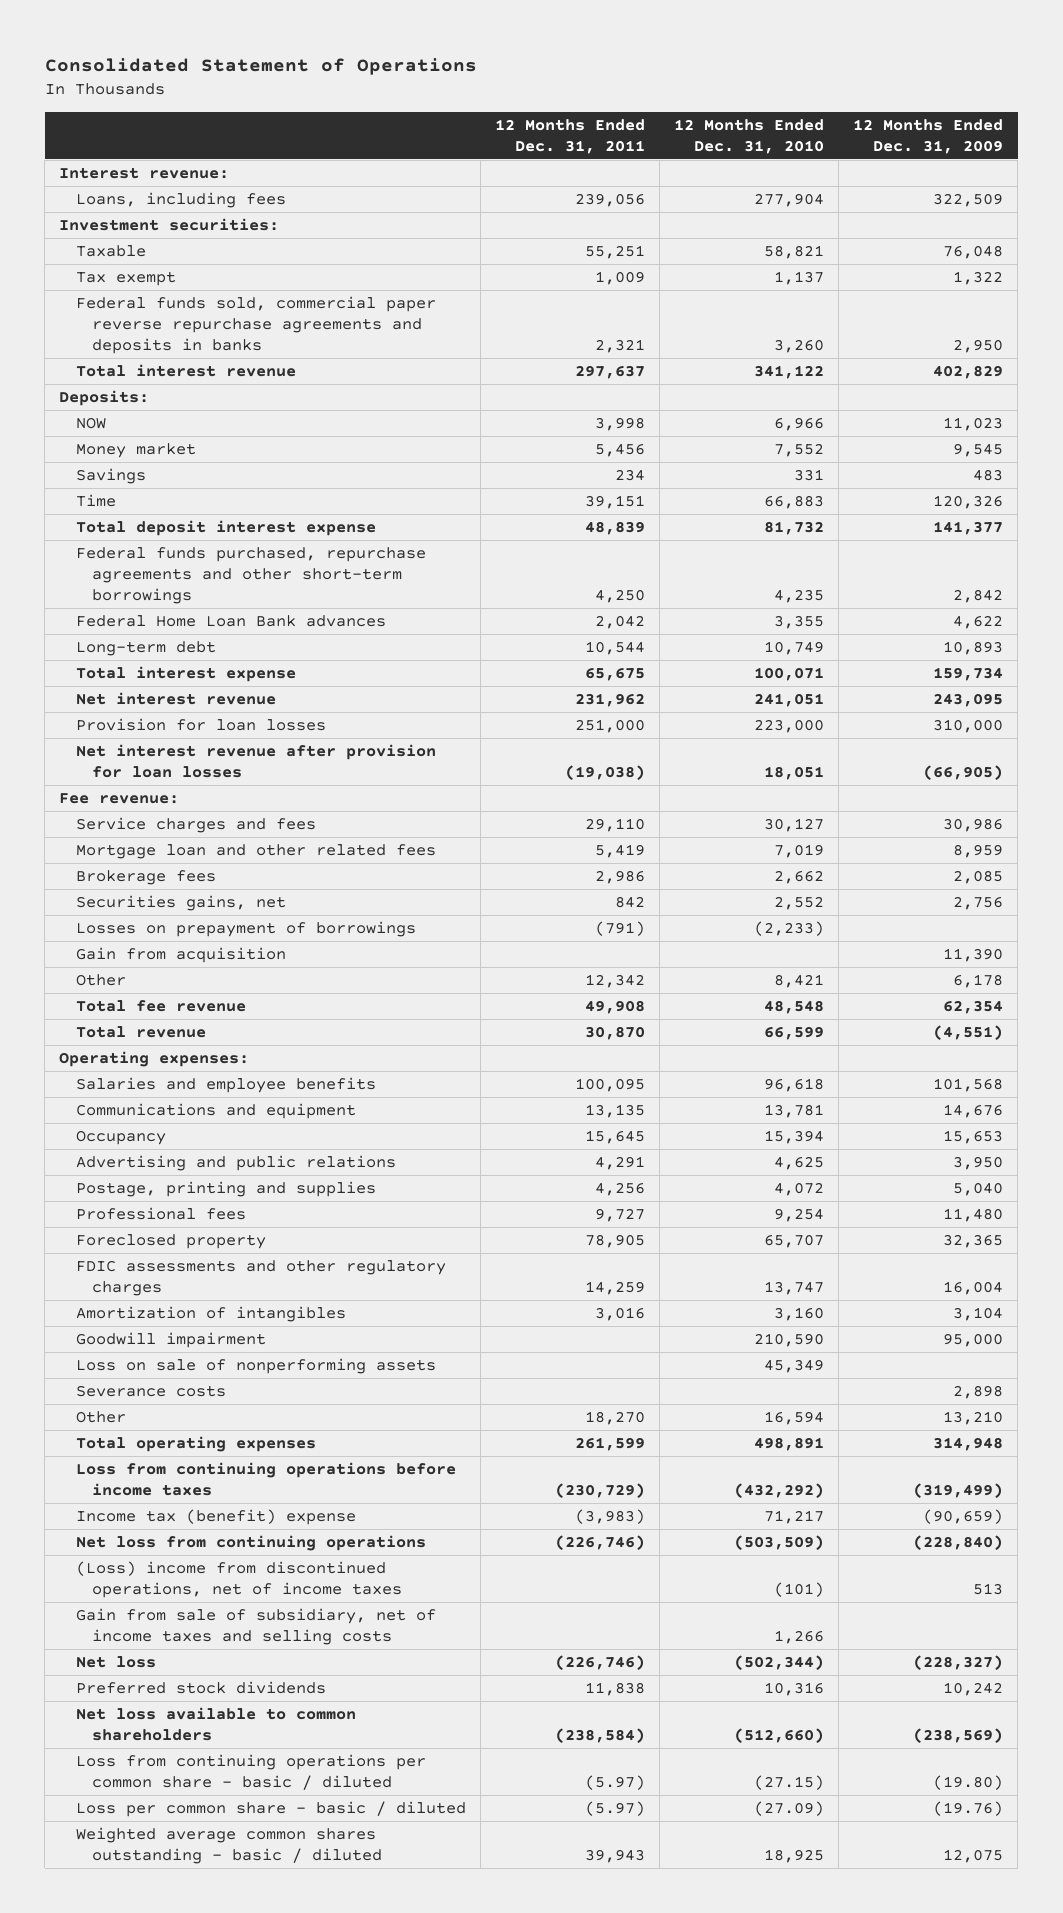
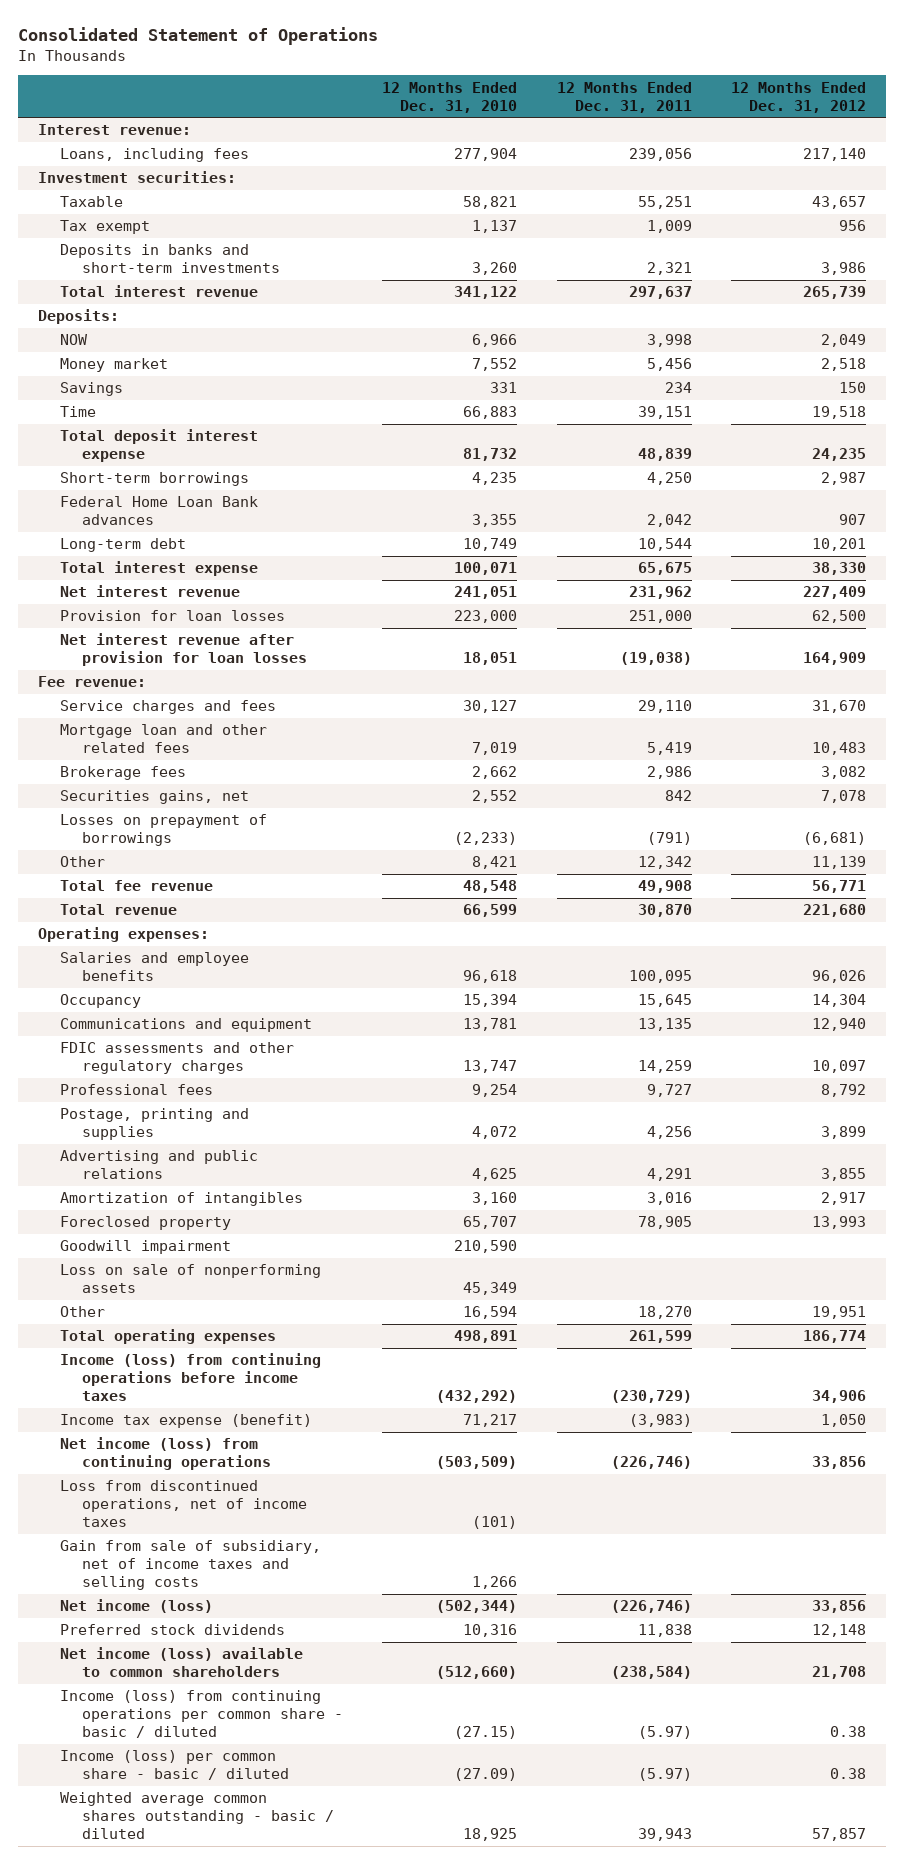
[853,118,1004,154] 12 Months Ended Dec. 31, 2009 -> none
none -> [731,81,867,113] 12 Months Ended Dec. 31, 2012
[75,296,436,355] Federal funds sold, commercial paper reverse repurchase agreements and deposits in banks -> [59,244,280,274] Deposits in banks and short-term investments
[75,547,426,605] Federal funds purchased, repurchase agreements and other short-term borrowings -> [59,472,249,487] Short-term borrowings
[75,947,286,964] Gain from acquisition -> none
[75,1103,356,1120] Communications and equipment -> [59,1018,312,1033] Communications and equipment
[75,1207,246,1221] Professional fees -> [59,1084,213,1096] Professional fees
[75,1181,376,1198] Postage, printing and supplies -> [59,1108,249,1141] Postage, printing and supplies
[75,1155,396,1172] Advertising and public relations -> [59,1150,258,1180] Advertising and public relations
[75,1234,266,1250] Foreclosed property -> [59,1216,231,1231] Foreclosed property
[75,1385,226,1398] Severance costs -> none
[75,1462,456,1497] Loss from continuing operations before income taxes -> [59,1353,321,1402] Income (loss) from continuing operations before income taxes
[75,1509,356,1526] Income tax (benefit) expense -> [59,1414,312,1429] Income tax expense (benefit)
[75,1535,426,1552] Net loss from continuing operations -> [59,1437,271,1471] Net income (loss) from continuing operations
[75,1561,403,1599] (Loss) income from discontinued operations, net of income taxes -> [59,1480,307,1528] Loss from discontinued operations, net of income taxes
[75,1656,156,1669] Net loss -> [59,1599,213,1614] Net income (loss)
[75,1707,356,1742] Net loss available to common shareholders -> [59,1647,303,1678] Net income (loss) available to common shareholders
[75,1754,426,1791] Loss from continuing operations per common share - basic / diluted -> [59,1690,343,1739] Income (loss) from continuing operations per common share - basic / diluted
[75,1801,466,1818] Loss per common share - basic / diluted -> [59,1750,289,1781] Income (loss) per common share - basic / diluted

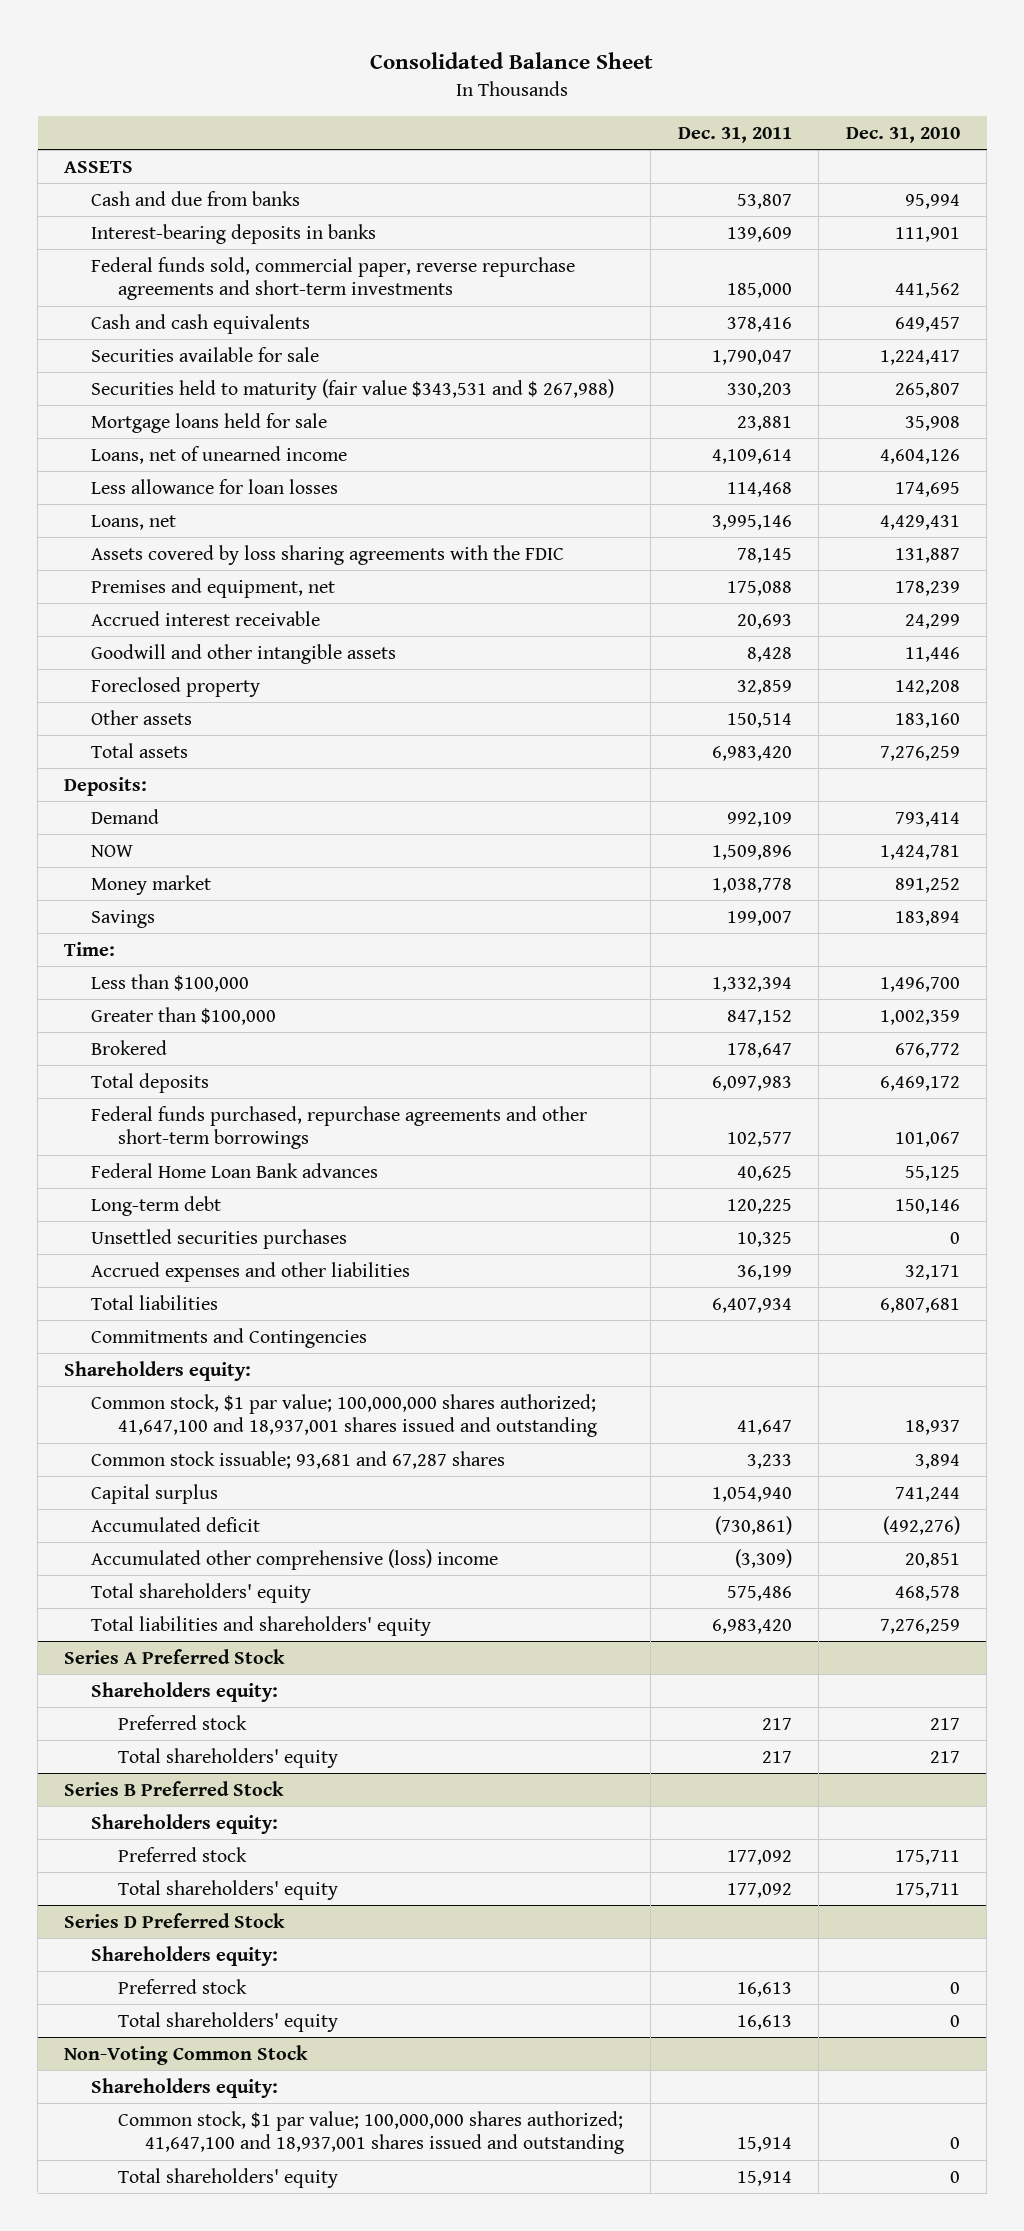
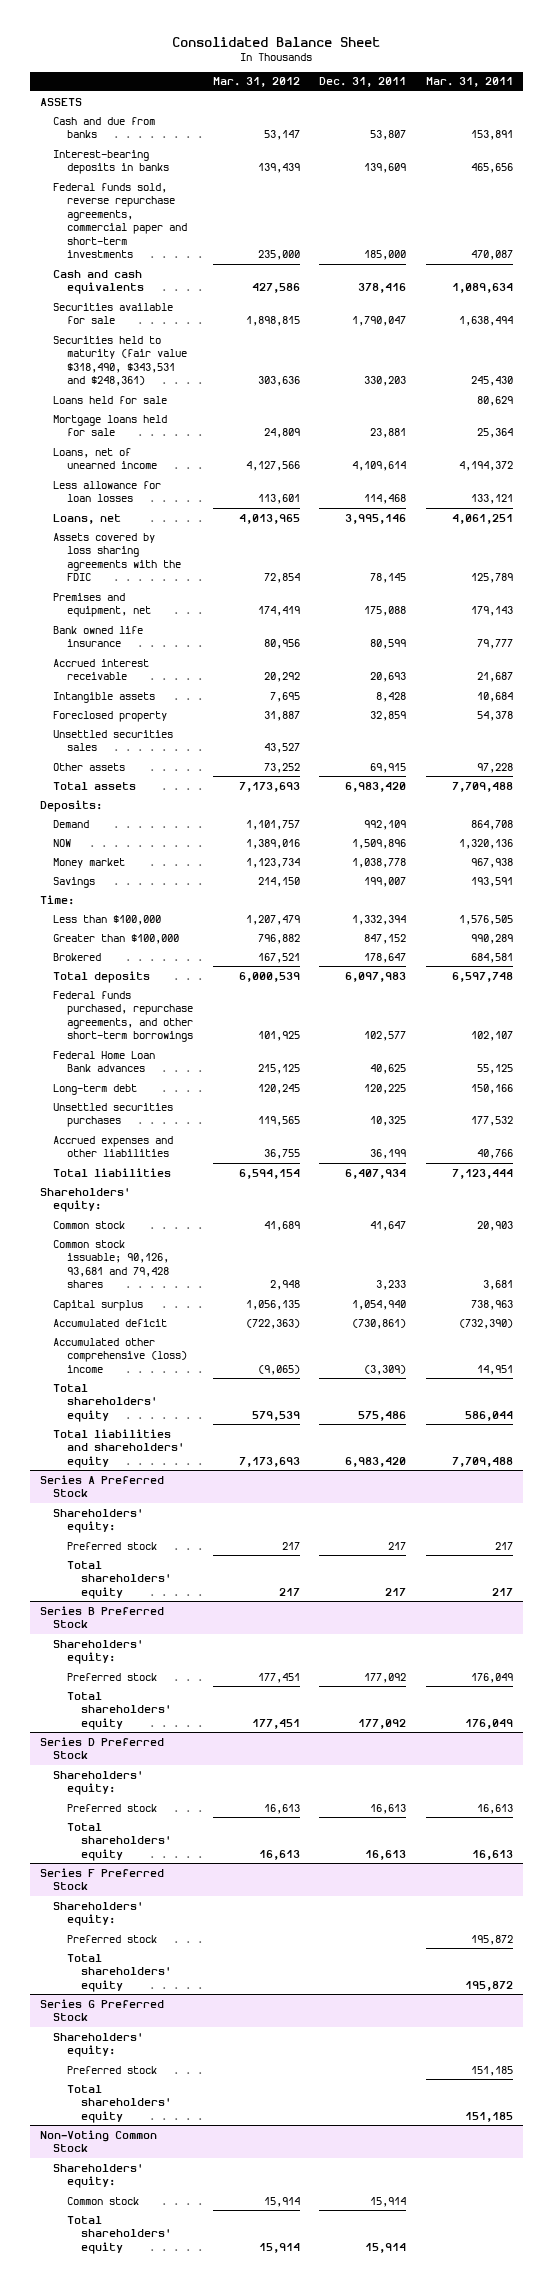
[845,126,960,143] Dec. 31, 2010 -> none
none -> [212,77,300,88] Mar. 31, 2012
none -> [425,77,513,88] Mar. 31, 2011
[91,256,576,301] Federal funds sold, commercial paper, reverse repurchase agreements and short-term investments -> [53,182,188,259] Federal funds sold, reverse repurchase agreements, commercial paper and short-term investments
[91,378,615,400] Securities held to maturity (fair value $343,531 and $ 267,988) -> [53,335,188,387] Securities held to maturity (fair value $318,490, $343,531 and $248,361)
none -> [53,395,168,404] Loans held for sale
none -> [53,625,144,648] Bank owned life insurance
[91,643,397,664] Goodwill and other intangible assets -> [53,691,156,703] Intangible assets
none -> [53,729,174,752] Unsettled securities sales
[726,712,792,728] 150,514 -> [370,762,407,773] 69,915
[91,1105,588,1150] Federal funds purchased, repurchase agreements and other short-term borrowings -> [53,990,194,1043] Federal funds purchased, repurchase agreements, and other short-term borrowings
[91,1327,368,1348] Commitments and Contingencies -> none
[64,1360,252,1381] Shareholders equity: -> [39,1186,130,1213] Shareholders' equity:
[91,1393,598,1438] Common stock, $1 par value; 100,000,000 shares authorized; 41,647,100 and 18,937,001 shares issued and outstanding -> [53,1220,126,1229] Common stock
[91,1450,506,1469] Common stock issuable; 93,681 and 67,287 shares -> [53,1239,170,1289] Common stock issuable; 90,126, 93,681 and 79,428 shares
[91,1681,279,1702] Shareholders equity: -> [53,1507,144,1534] Shareholders' equity:
[91,1813,279,1834] Shareholders equity: -> [53,1638,144,1665] Shareholders' equity:
[91,1945,279,1966] Shareholders equity: -> [53,1769,144,1796] Shareholders' equity:
none -> [39,1867,164,1891] Series F Preferred Stock
none -> [53,1900,144,1927] Shareholders' equity:
none -> [67,1934,158,1943] Preferred stock
none -> [67,1953,171,1992] Total shareholders' equity
none -> [39,1998,164,2022] Series G Preferred Stock
none -> [53,2031,144,2058] Shareholders' equity:
none -> [67,2065,158,2074] Preferred stock
none -> [67,2084,171,2123] Total shareholders' equity
[91,2077,279,2098] Shareholders equity: -> [53,2162,144,2189] Shareholders' equity:
[118,2110,625,2155] Common stock, $1 par value; 100,000,000 shares authorized; 41,647,100 and 18,937,001 shares issued and outstanding -> [67,2196,140,2205] Common stock

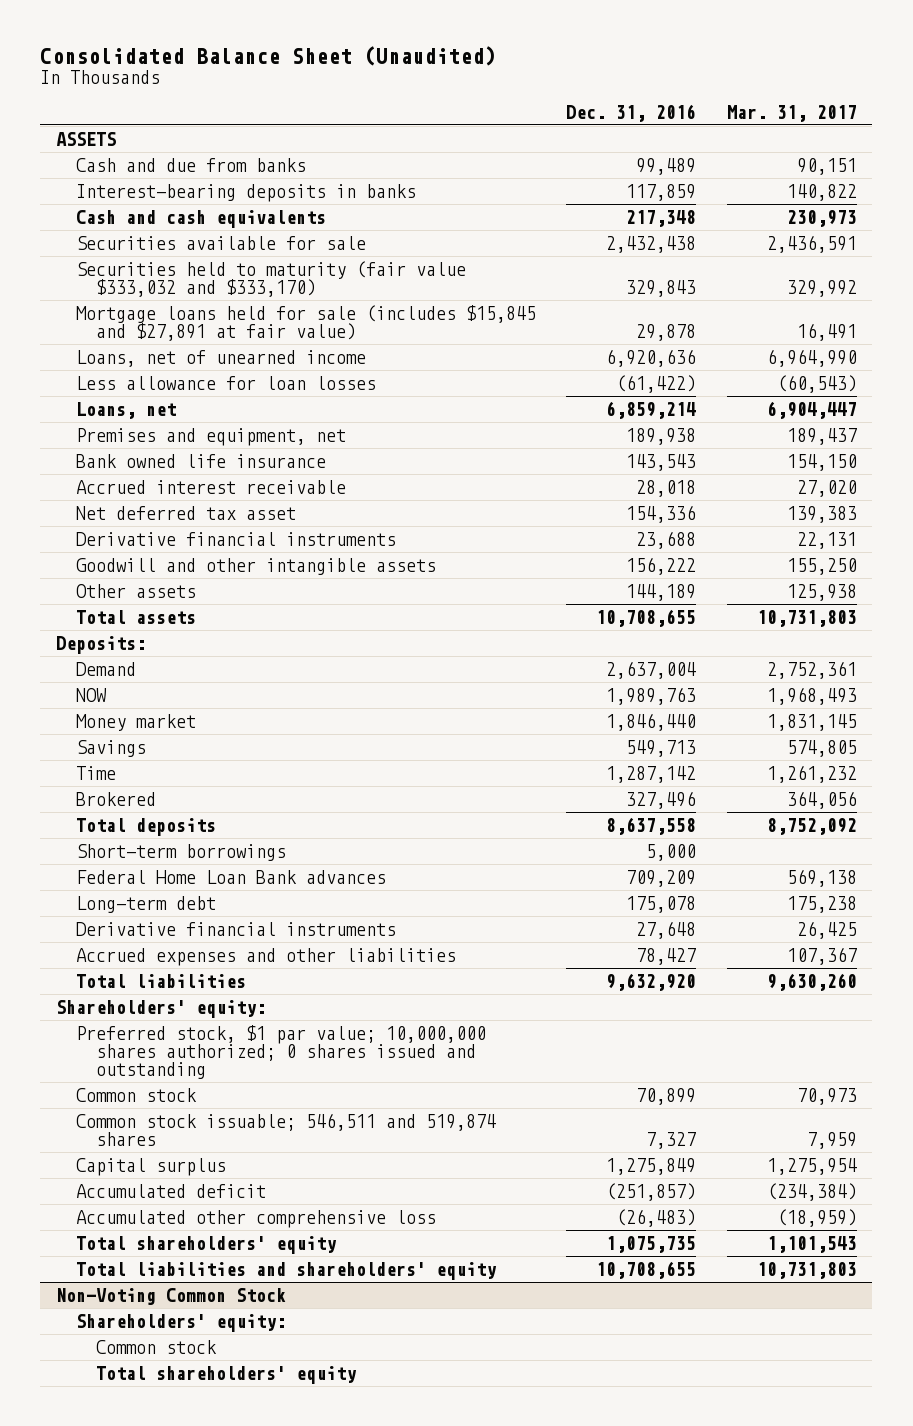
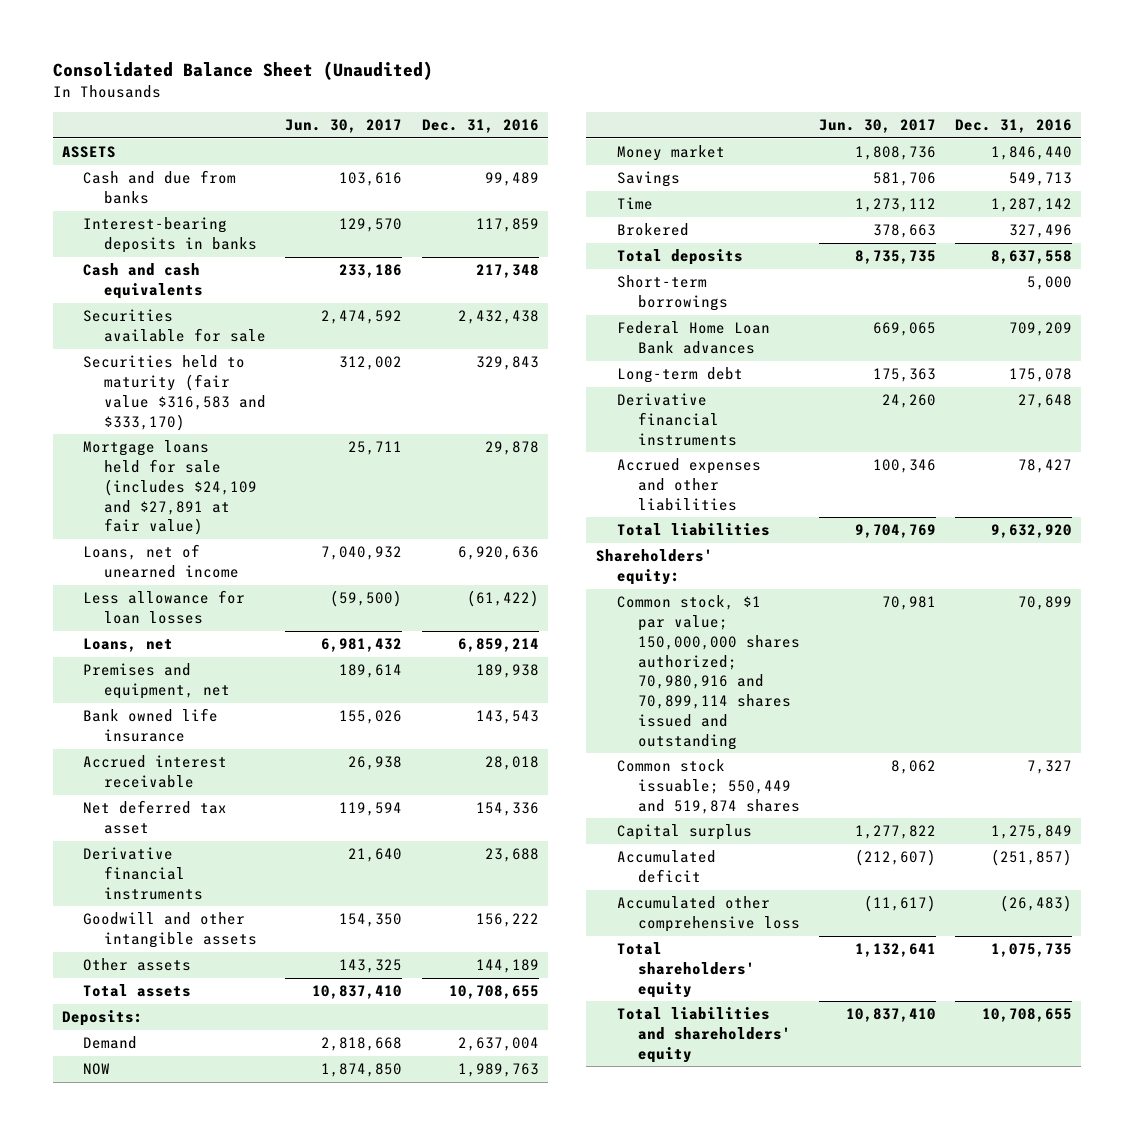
[727,104,858,122] Mar. 31, 2017 -> none
none -> [285,119,403,134] Jun. 30, 2017
[75,260,466,297] Securities held to maturity (fair value $333,032 and $333,170) -> [83,355,267,431] Securities held to maturity (fair value $316,583 and $333,170)
[75,304,536,341] Mortgage loans held for sale (includes $15,845 and $27,891 at fair value) -> [83,440,258,536] Mortgage loans held for sale (includes $24,109 and $27,891 at fair value)
[75,1024,486,1079] Preferred stock, $1 par value; 10,000,000 shares authorized; 0 shares issued and outstanding -> none
[75,1087,197,1102] Common stock -> [616,595,800,750] Common stock, $1 par value; 150,000,000 shares authorized; 70,980,916 and 70,899,114 shares issued and outstanding
[75,1112,496,1146] Common stock issuable; 546,511 and 519,874 shares -> [616,759,800,814] Common stock issuable; 550,449 and 519,874 shares
[55,1287,286,1305] Non-Voting Common Stock -> none
[75,1313,286,1332] Shareholders' equity: -> none
[95,1339,217,1354] Common stock -> none
[95,1365,357,1384] Total shareholders' equity -> none

